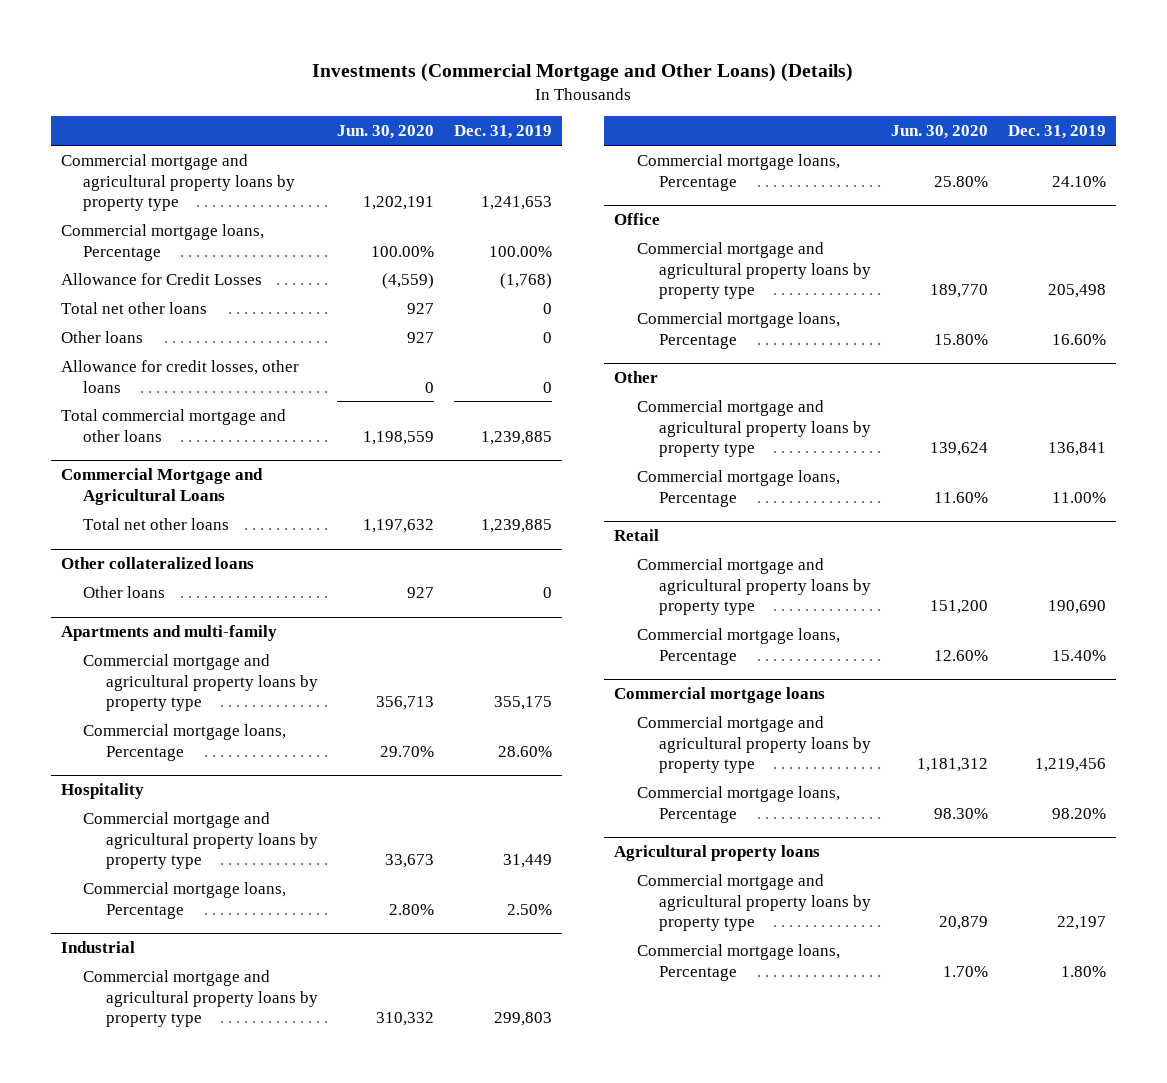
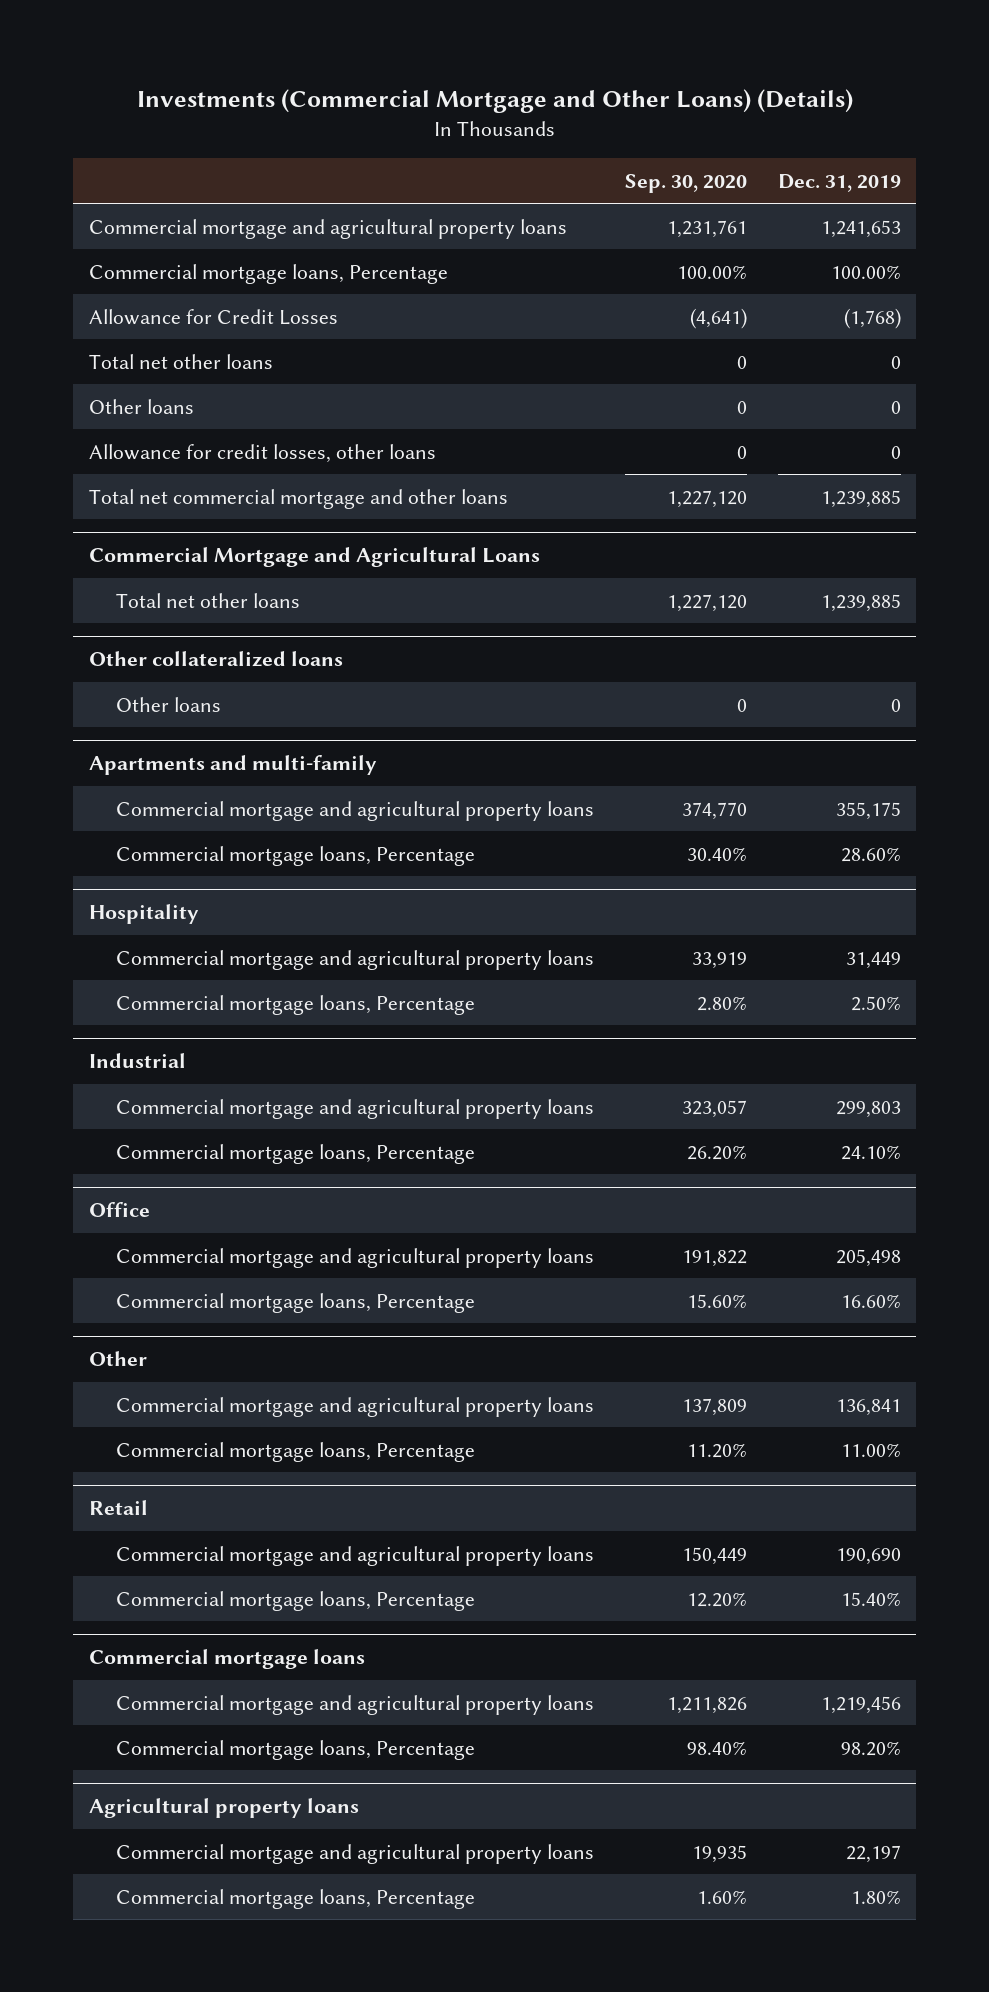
[337,125,435,140] Jun. 30, 2020 -> none
none -> [624,173,747,193] Sep. 30, 2020
[60,153,296,212] Commercial mortgage and agricultural property loans by property type -> [88,218,567,239] Commercial mortgage and agricultural property loans
[60,408,286,442] Total commercial mortgage and other loans -> [88,488,508,509] Total net commercial mortgage and other loans
[83,653,318,712] Commercial mortgage and agricultural property loans by property type -> [115,800,594,821] Commercial mortgage and agricultural property loans
[83,811,318,870] Commercial mortgage and agricultural property loans by property type -> [115,949,594,970] Commercial mortgage and agricultural property loans
[83,969,318,1028] Commercial mortgage and agricultural property loans by property type -> [115,1098,594,1119] Commercial mortgage and agricultural property loans
[636,241,872,300] Commercial mortgage and agricultural property loans by property type -> [115,1247,594,1268] Commercial mortgage and agricultural property loans
[636,399,872,458] Commercial mortgage and agricultural property loans by property type -> [115,1396,594,1417] Commercial mortgage and agricultural property loans
[636,557,872,616] Commercial mortgage and agricultural property loans by property type -> [115,1545,594,1566] Commercial mortgage and agricultural property loans
[636,715,872,774] Commercial mortgage and agricultural property loans by property type -> [115,1694,594,1715] Commercial mortgage and agricultural property loans
[636,873,872,932] Commercial mortgage and agricultural property loans by property type -> [115,1843,594,1864] Commercial mortgage and agricultural property loans

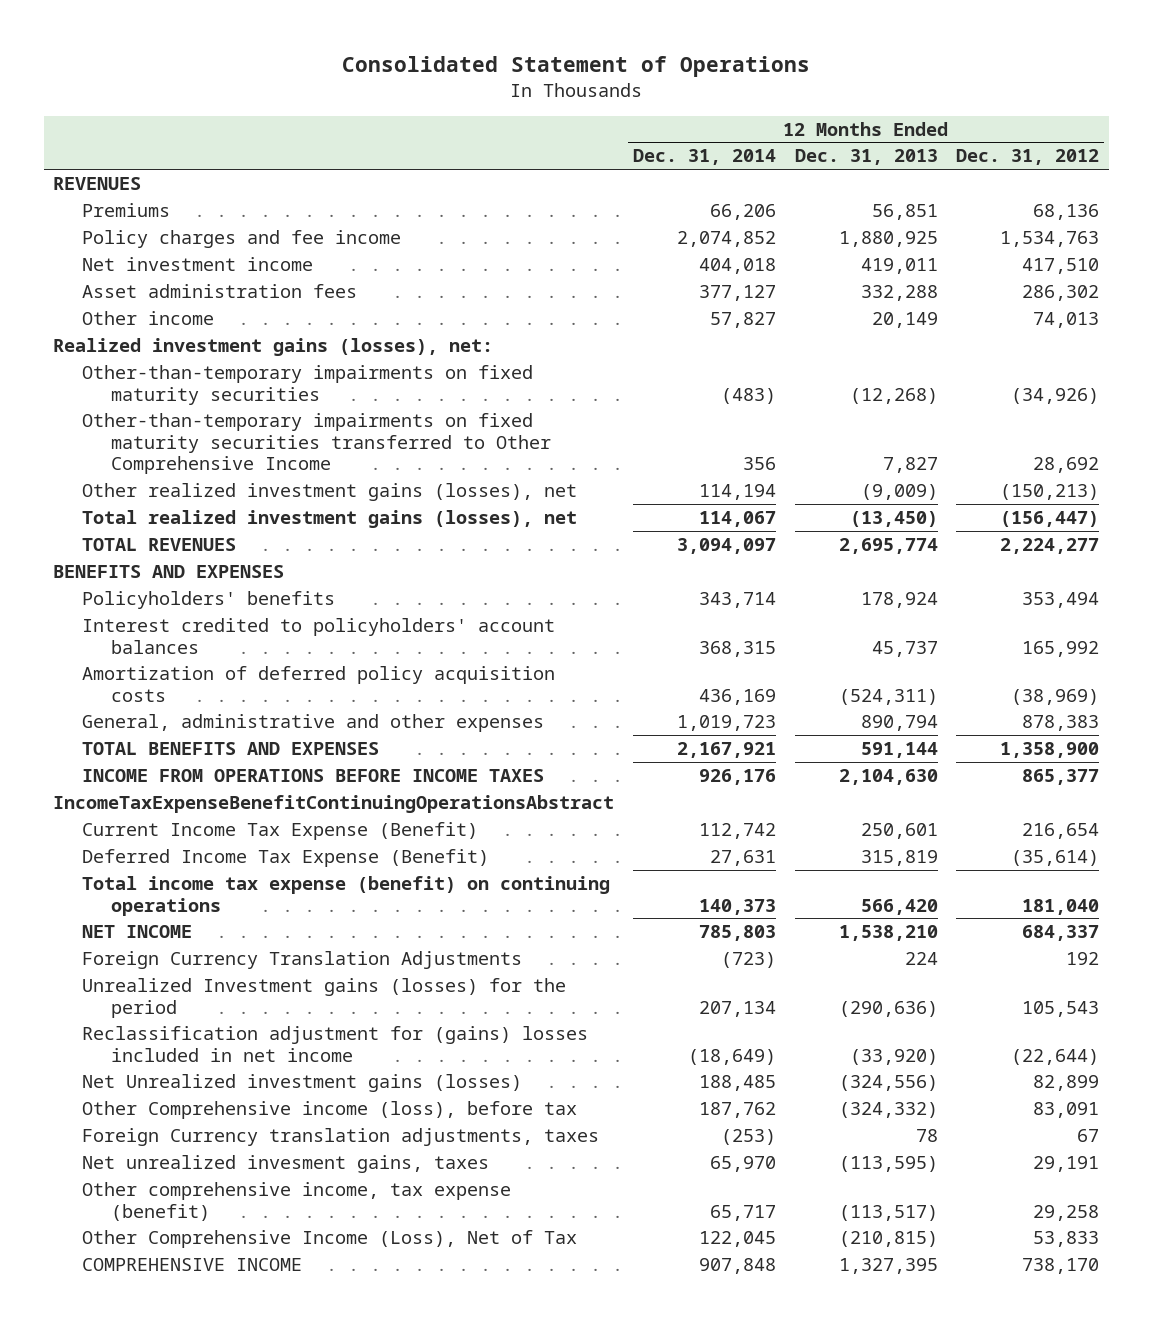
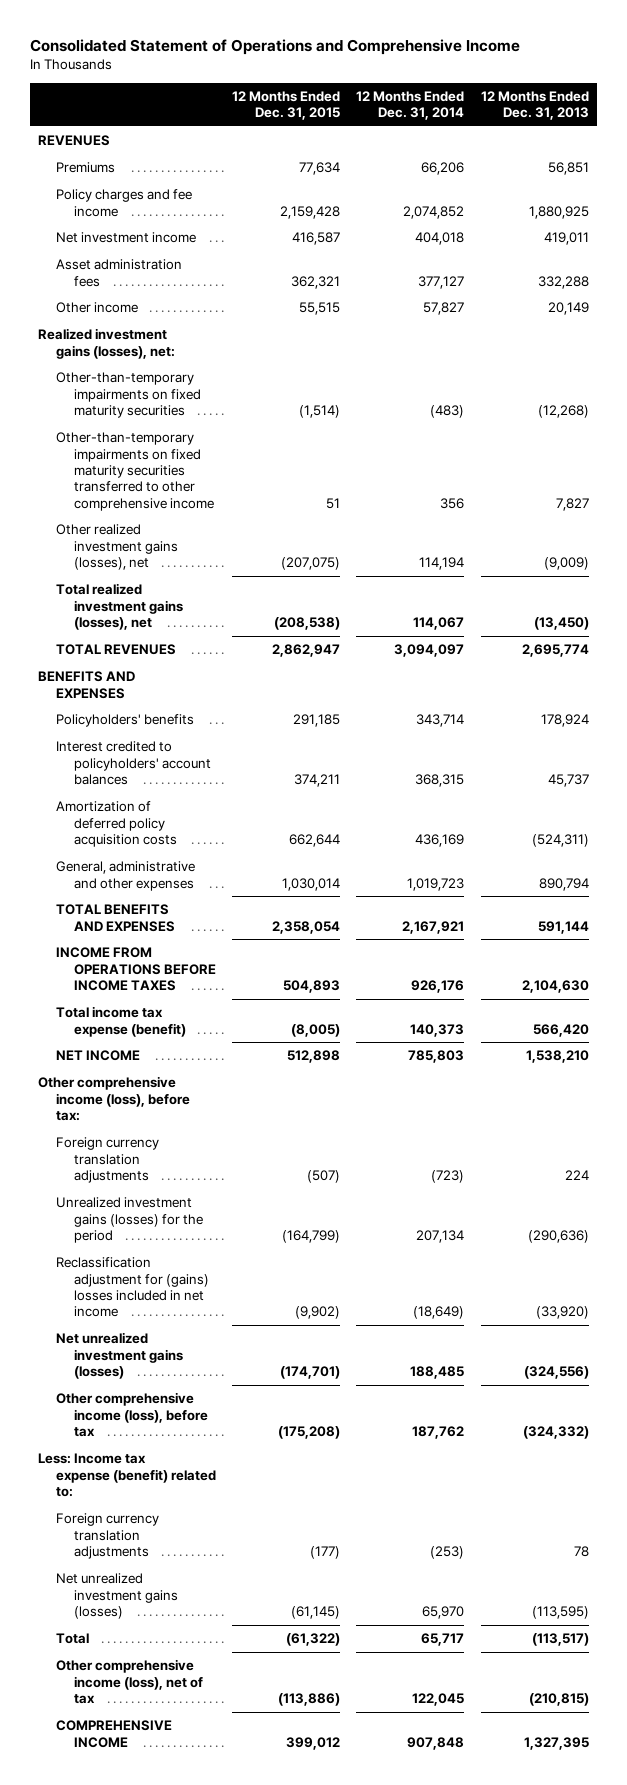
[342,56,811,78] Consolidated Statement of Operations -> [30,39,521,56] Consolidated Statement of Operations and Comprehensive Income
[956,149,1100,166] Dec. 31, 2012 -> none
none -> [232,90,341,121] 12 Months Ended Dec. 31, 2015
[81,413,551,475] Other-than-temporary impairments on fixed maturity securities transferred to Other Comprehensive Income -> [56,432,214,511] Other-than-temporary impairments on fixed maturity securities transferred to other comprehensive income
[53,795,615,814] IncomeTaxExpenseBenefitContinuingOperationsAbstract -> none
[81,822,478,841] Current Income Tax Expense (Benefit) -> none
[81,849,489,868] Deferred Income Tax Expense (Benefit) -> none
[81,876,610,916] Total income tax expense (benefit) on continuing operations -> [56,1006,186,1037] Total income tax expense (benefit)
none -> [38,1076,191,1121] Other comprehensive income (loss), before tax:
[81,951,522,970] Foreign Currency Translation Adjustments -> [56,1137,160,1183] Foreign currency translation adjustments
[81,978,566,1018] Unrealized Investment gains (losses) for the period -> [56,1197,203,1243] Unrealized investment gains (losses) for the period
[81,1074,522,1093] Net Unrealized investment gains (losses) -> [56,1332,183,1379] Net unrealized investment gains (losses)
[81,1101,577,1120] Other Comprehensive income (loss), before tax -> [56,1392,208,1437] Other comprehensive income (loss), before tax
none -> [38,1453,217,1497] Less: Income tax expense (benefit) related to:
[81,1128,599,1147] Foreign Currency translation adjustments, taxes -> [56,1513,160,1559] Foreign currency translation adjustments
[81,1155,489,1174] Net unrealized invesment gains, taxes -> [56,1573,178,1619] Net unrealized investment gains (losses)
[81,1182,511,1221] Other comprehensive income, tax expense (benefit) -> [56,1633,90,1645] Total
[81,1230,577,1249] Other Comprehensive Income (Loss), Net of Tax -> [56,1659,203,1704] Other comprehensive income (loss), net of tax

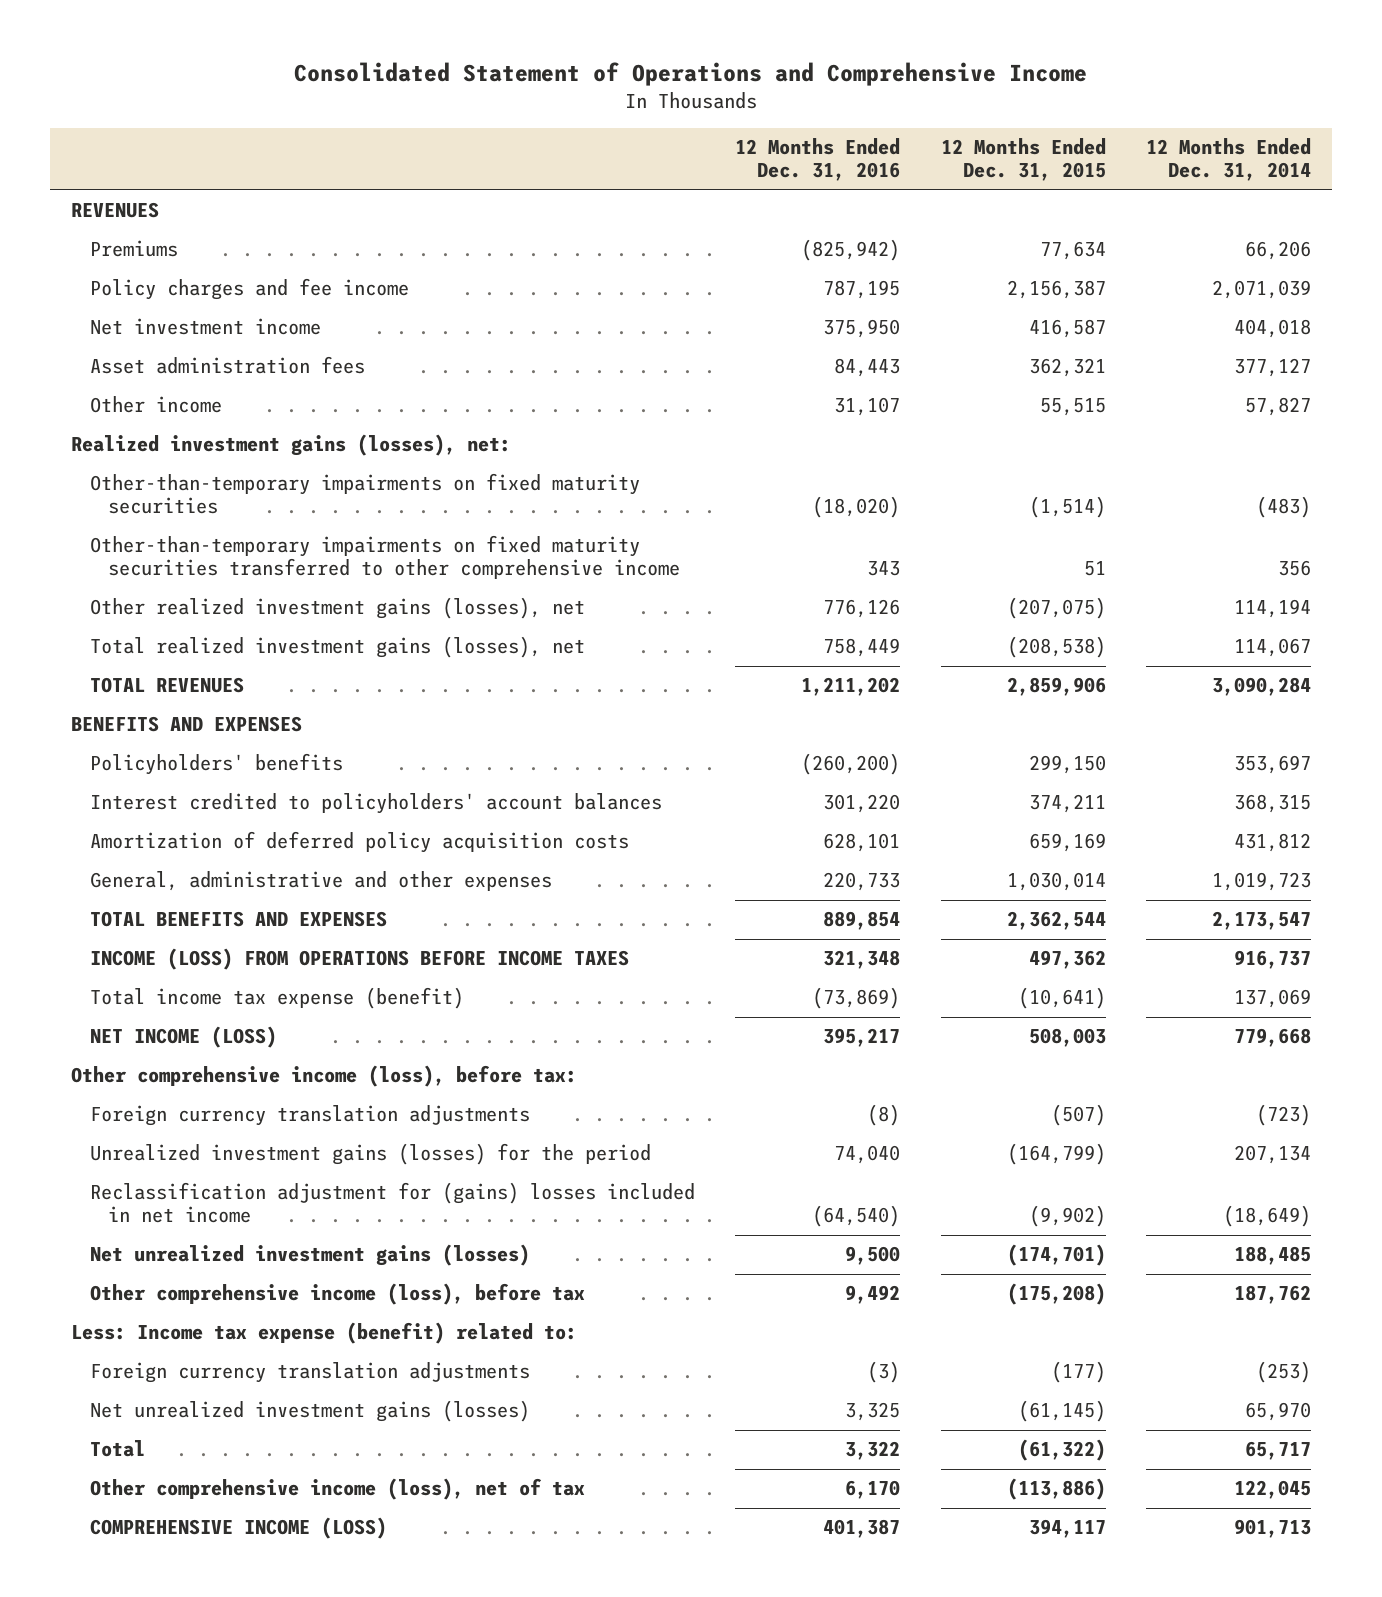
[480,90,589,121] 12 Months Ended Dec. 31, 2013 -> none
none -> [735,138,901,182] 12 Months Ended Dec. 31, 2016
[280,205,341,219] 2,159,428 -> [1006,280,1106,300] 2,156,387
[403,205,465,219] 2,074,852 -> [1212,280,1312,300] 2,071,039
[272,644,341,658] 2,862,947 -> [1006,677,1106,697] 2,859,906
[394,644,465,658] 3,094,097 -> [1212,677,1312,697] 3,090,284
[293,714,341,728] 291,185 -> [1028,755,1106,775] 299,150
[416,714,465,728] 343,714 -> [1234,755,1312,775] 353,697
[289,833,341,847] 662,644 -> [1028,833,1106,853] 659,169
[415,833,465,847] 436,169 -> [1234,833,1312,853] 431,812
[272,920,341,934] 2,358,054 -> [1006,911,1106,931] 2,362,544
[402,920,465,934] 2,167,921 -> [1212,911,1312,931] 2,173,547
[56,947,216,991] INCOME FROM OPERATIONS BEFORE INCOME TAXES -> [89,948,629,971] INCOME (LOSS) FROM OPERATIONS BEFORE INCOME TAXES
[283,979,341,993] 504,893 -> [1028,950,1106,970] 497,362
[411,979,465,993] 926,176 -> [1234,950,1312,970] 916,737
[291,1023,341,1037] (8,005) -> [1017,987,1106,1010] (10,641)
[410,1023,465,1037] 140,373 -> [1234,989,1312,1009] 137,069
[56,1050,141,1062] NET INCOME -> [89,1026,277,1049] NET INCOME (LOSS)
[287,1050,341,1064] 512,898 -> [1028,1028,1106,1048] 508,003
[408,1050,465,1064] 785,803 -> [1234,1028,1312,1048] 779,668
[56,1720,173,1748] COMPREHENSIVE INCOME -> [89,1517,387,1540] COMPREHENSIVE INCOME (LOSS)
[286,1736,341,1750] 399,012 -> [1028,1519,1106,1539] 394,117
[407,1736,465,1750] 907,848 -> [1234,1519,1312,1539] 901,713

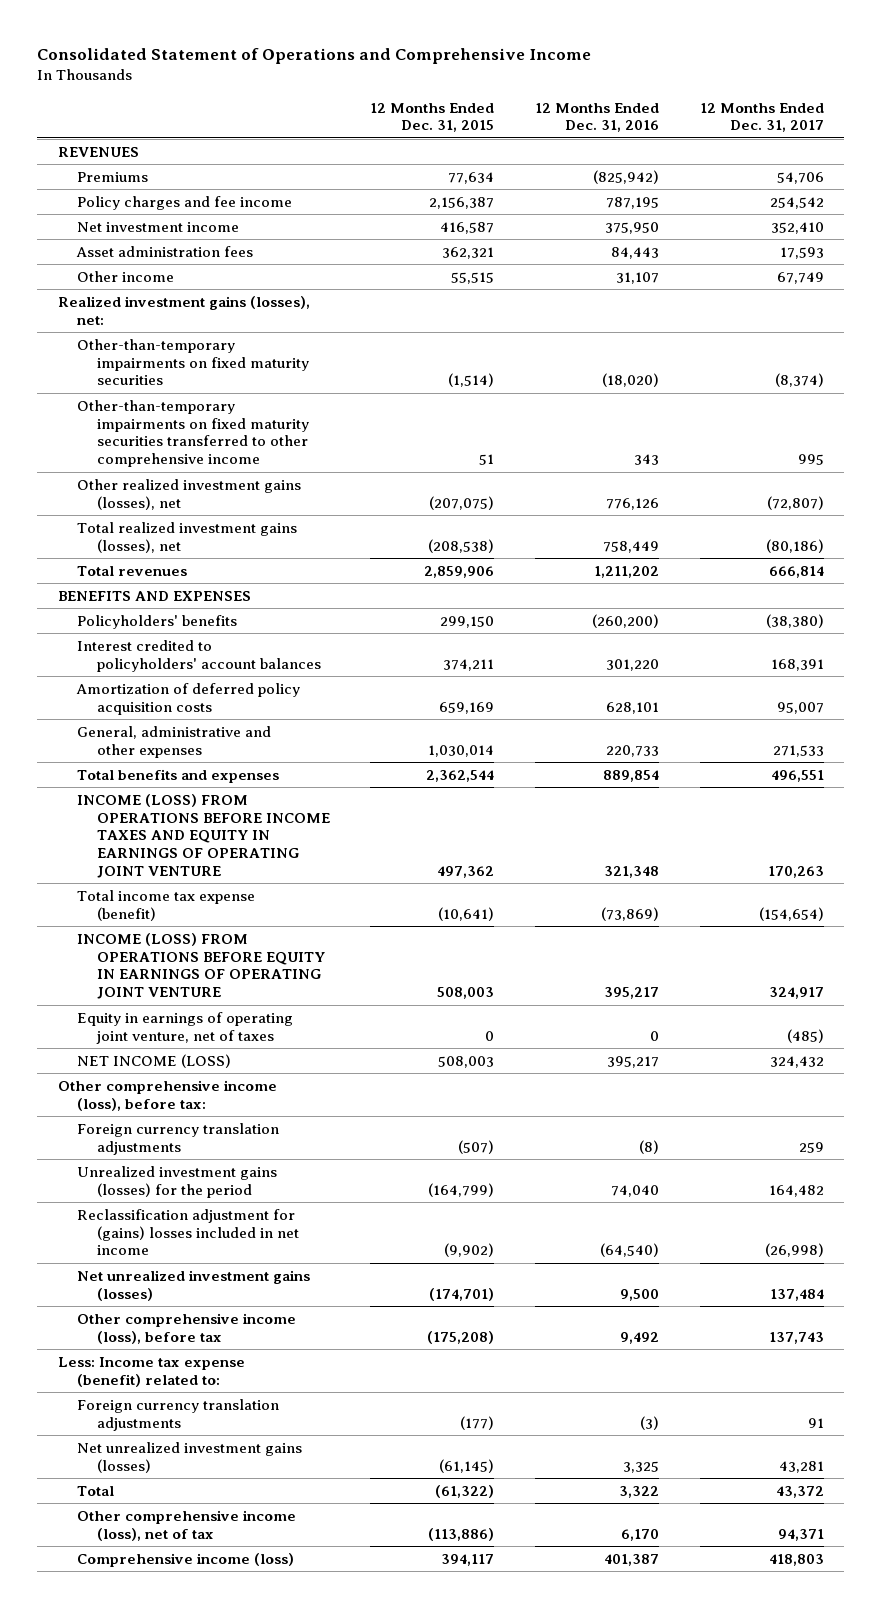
[1146,138,1312,182] 12 Months Ended Dec. 31, 2014 -> none
none -> [699,102,824,133] 12 Months Ended Dec. 31, 2017
[89,677,244,694] TOTAL REVENUES -> [77,565,188,576] Total revenues
[89,911,387,928] TOTAL BENEFITS AND EXPENSES -> [77,768,280,783] Total benefits and expenses
[89,948,629,971] INCOME (LOSS) FROM OPERATIONS BEFORE INCOME TAXES -> [77,793,330,878] INCOME (LOSS) FROM OPERATIONS BEFORE INCOME TAXES AND EQUITY IN EARNINGS OF OPERATING JOINT VENTURE
none -> [77,932,325,1000] INCOME (LOSS) FROM OPERATIONS BEFORE EQUITY IN EARNINGS OF OPERATING JOINT VENTURE
none -> [77,1011,294,1044] Equity in earnings of operating joint venture, net of taxes
[89,1517,387,1540] COMPREHENSIVE INCOME (LOSS) -> [77,1552,295,1567] Comprehensive income (loss)

